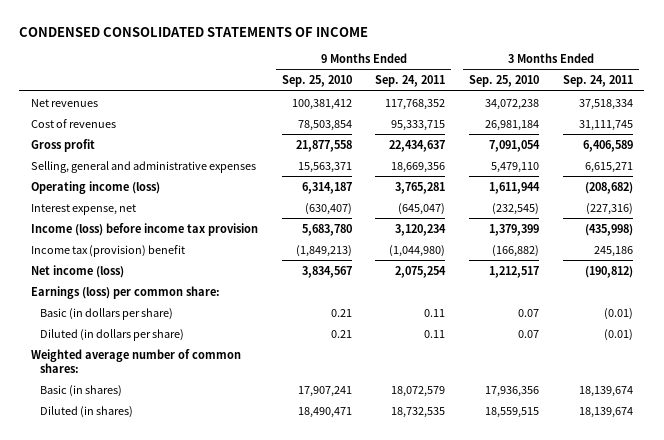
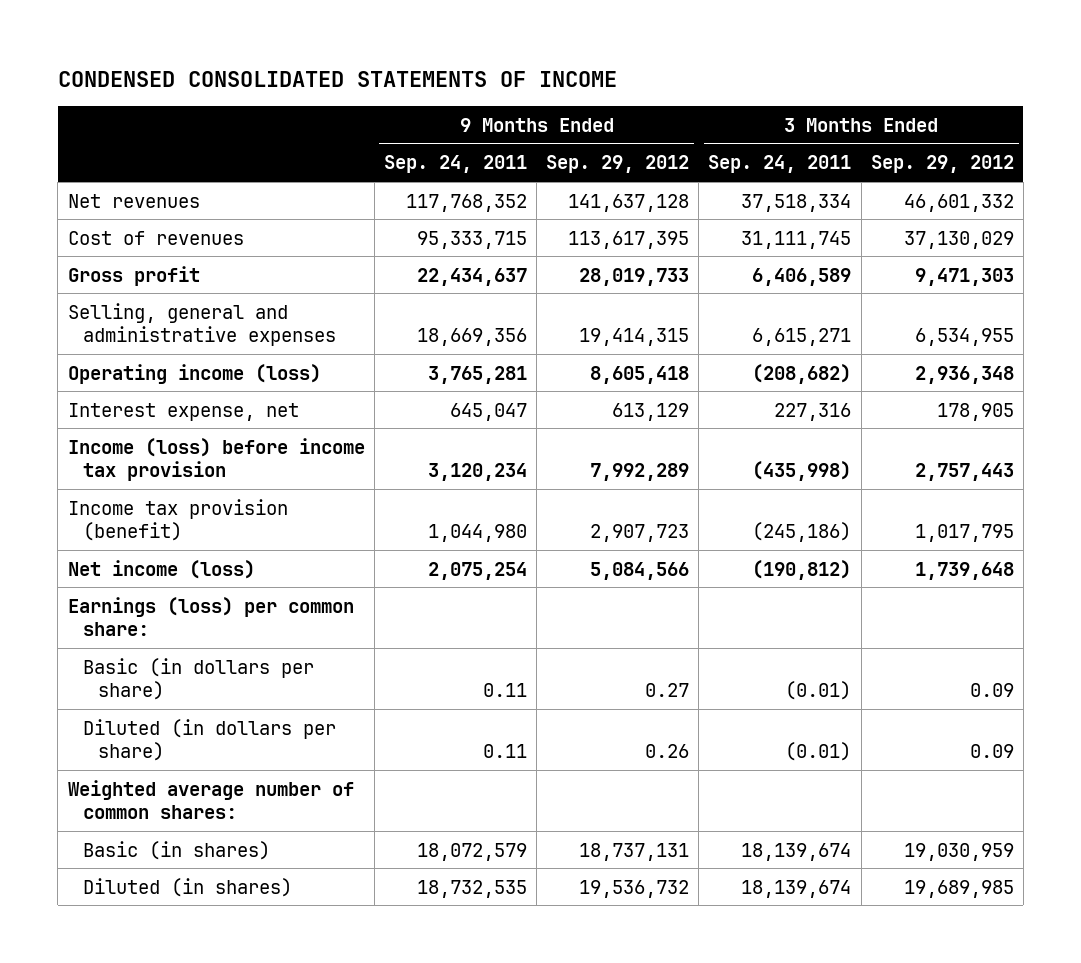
[281,75,352,88] Sep. 25, 2010 -> none
[469,75,540,88] Sep. 25, 2010 -> none
none -> [546,155,690,174] Sep. 29, 2012
none -> [870,155,1014,174] Sep. 29, 2012
[398,202,446,215] (645,047) -> [449,402,527,421] 645,047
[585,202,633,215] (227,316) -> [774,402,852,421] 227,316
[31,244,186,257] Income tax (provision) benefit -> [67,498,288,541] Income tax provision (benefit)
[389,244,446,257] (1,044,980) -> [427,523,527,542] 1,044,980
[593,245,633,257] 245,186 -> [752,521,852,542] (245,186)

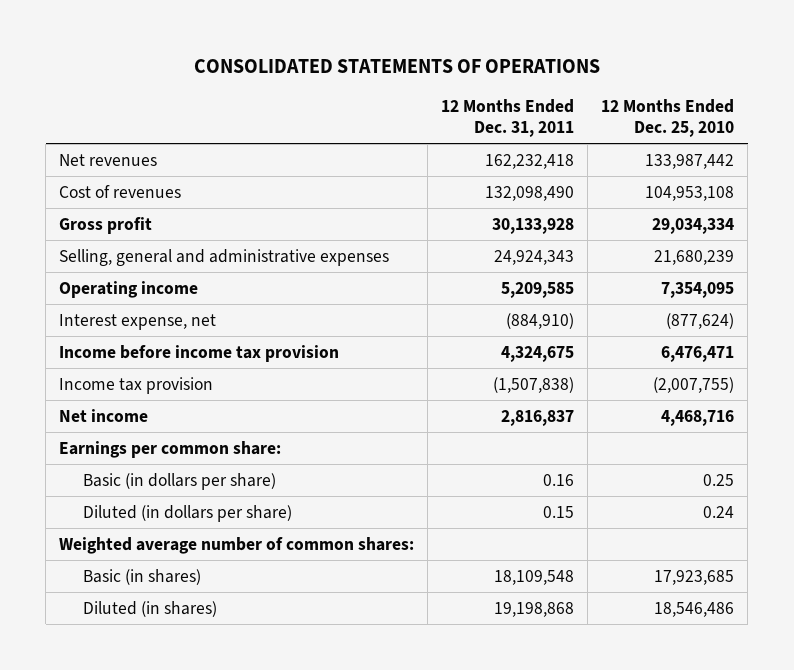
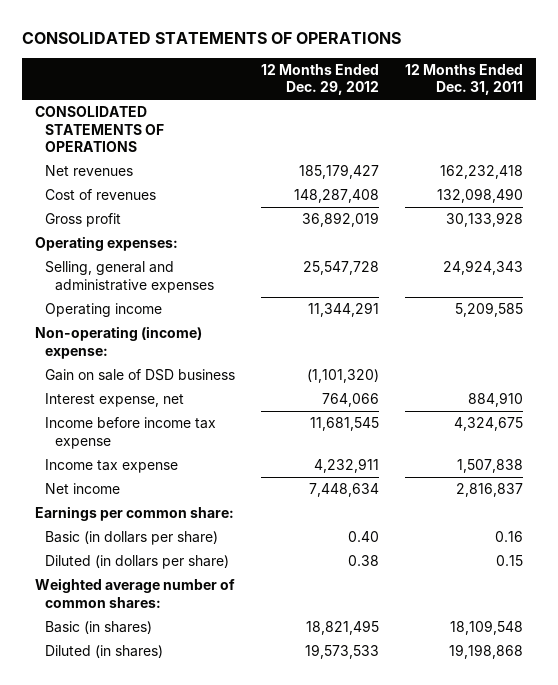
[601,98,735,137] 12 Months Ended Dec. 25, 2010 -> none
none -> [260,63,379,96] 12 Months Ended Dec. 29, 2012
none -> [35,106,165,153] CONSOLIDATED STATEMENTS OF OPERATIONS
none -> [35,236,179,252] Operating expenses:
none -> [35,326,203,359] Non-operating (income) expense:
none -> [45,369,236,382] Gain on sale of DSD business
[506,312,575,329] (884,910) -> [467,392,523,408] 884,910
[59,344,340,362] Income before income tax provision -> [45,417,217,449] Income before income tax expense
[59,376,214,394] Income tax provision -> [45,459,179,474] Income tax expense
[493,376,575,393] (1,507,838) -> [456,459,523,474] 1,507,838

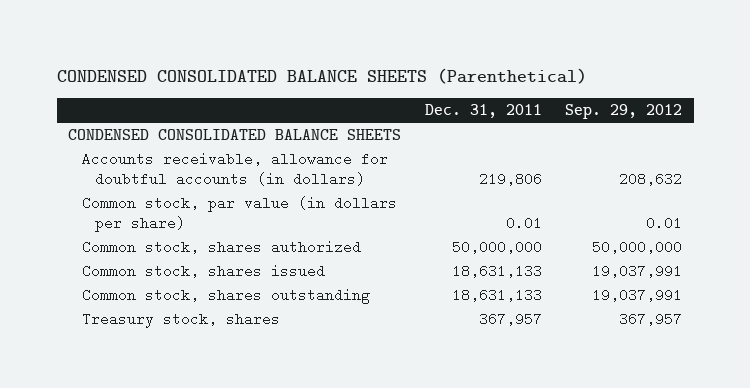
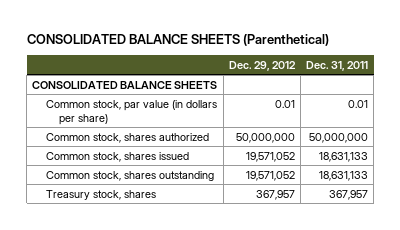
[56,67,587,84] CONDENSED CONSOLIDATED BALANCE SHEETS (Parenthetical) -> [26,33,329,46] CONSOLIDATED BALANCE SHEETS (Parenthetical)
[564,104,682,120] Sep. 29, 2012 -> none
none -> [228,60,296,71] Dec. 29, 2012
[81,152,388,187] Accounts receivable, allowance for doubtful accounts (in dollars) -> none
[68,129,402,141] CONDENSED CONSOLIDATED BALANCE SHEETS -> [32,80,218,89] CONSOLIDATED BALANCE SHEETS

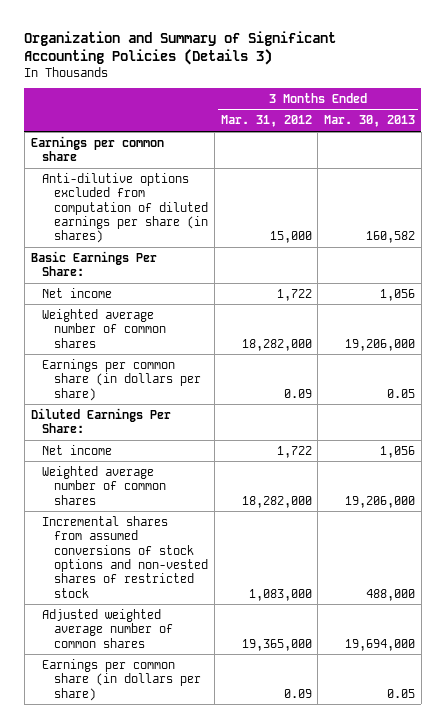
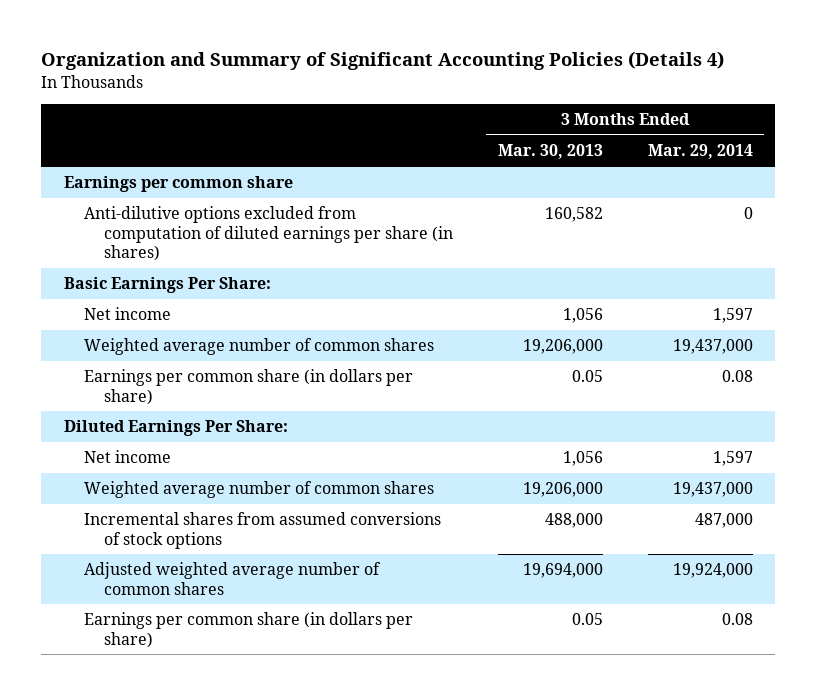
[24,30,337,65] Organization and Summary of Significant Accounting Policies (Details 3) -> [41,51,725,71] Organization and Summary of Significant Accounting Policies (Details 4)
[220,115,312,128] Mar. 31, 2012 -> none
none -> [647,144,753,160] Mar. 29, 2014
[42,515,209,598] Incremental shares from assumed conversions of stock options and non-vested shares of restricted stock -> [83,512,441,549] Incremental shares from assumed conversions of stock options

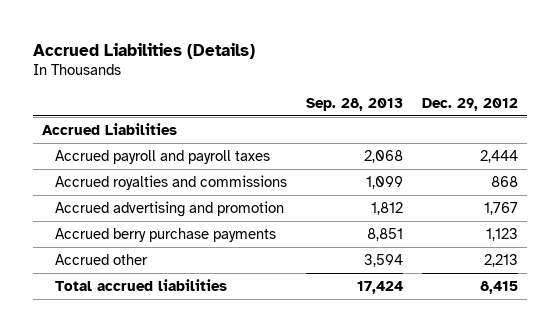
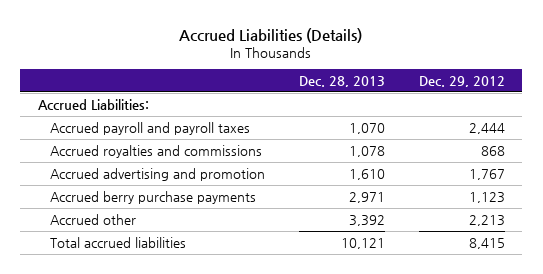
[306,97,404,111] Sep. 28, 2013 -> none
none -> [299,75,386,87] Dec. 28, 2013
[42,122,178,135] Accrued Liabilities -> [37,98,149,110] Accrued Liabilities:

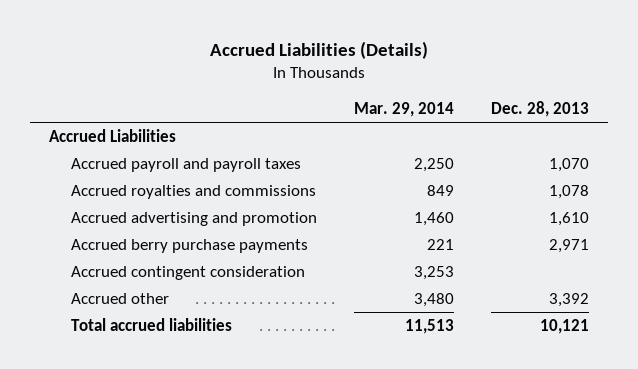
[419,75,506,87] Dec. 29, 2012 -> none
none -> [353,102,454,118] Mar. 29, 2014
[37,98,149,110] Accrued Liabilities: -> [49,129,177,143] Accrued Liabilities
none -> [70,266,305,281] Accrued contingent consideration

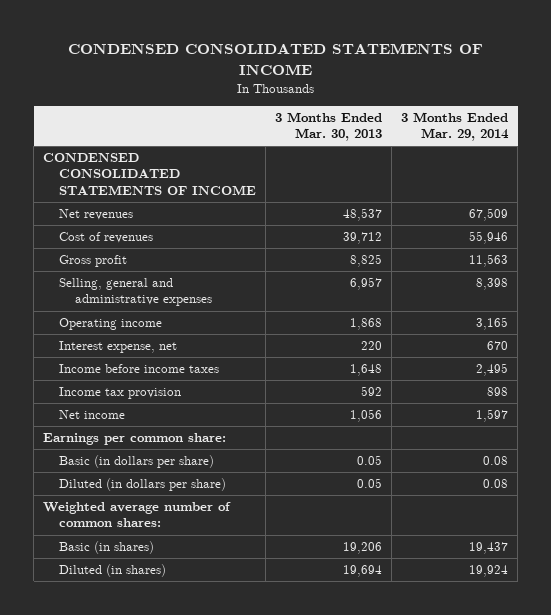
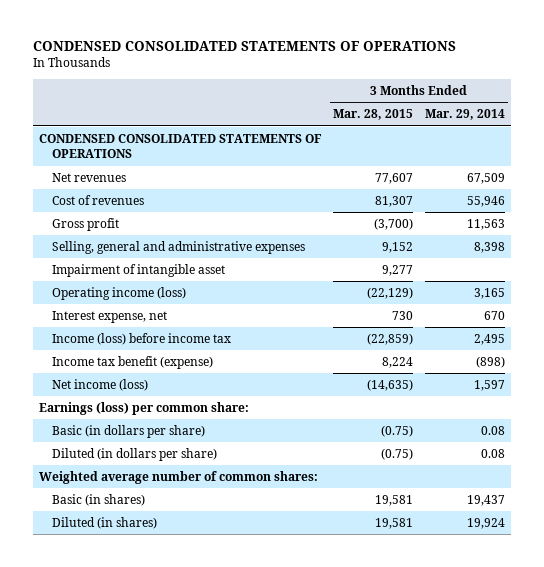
[67,43,483,75] CONDENSED CONSOLIDATED STATEMENTS OF INCOME -> [32,41,456,52] CONDENSED CONSOLIDATED STATEMENTS OF OPERATIONS
[275,112,383,142] 3 Months Ended Mar. 30, 2013 -> none
none -> [333,109,414,121] Mar. 28, 2015
[43,153,257,195] CONDENSED CONSOLIDATED STATEMENTS OF INCOME -> [38,133,322,159] CONDENSED CONSOLIDATED STATEMENTS OF OPERATIONS
none -> [51,263,225,277] Impairment of intangible asset
[59,318,163,331] Operating income -> [51,286,186,300] Operating income (loss)
[59,364,220,374] Income before income taxes -> [51,332,231,345] Income (loss) before income tax
[59,387,182,400] Income tax provision -> [51,355,213,369] Income tax benefit (expense)
[487,387,509,397] 898 -> [476,355,506,368] (898)
[59,410,126,420] Net income -> [51,378,148,391] Net income (loss)
[43,433,227,446] Earnings per common share: -> [38,401,249,415] Earnings (loss) per common share:

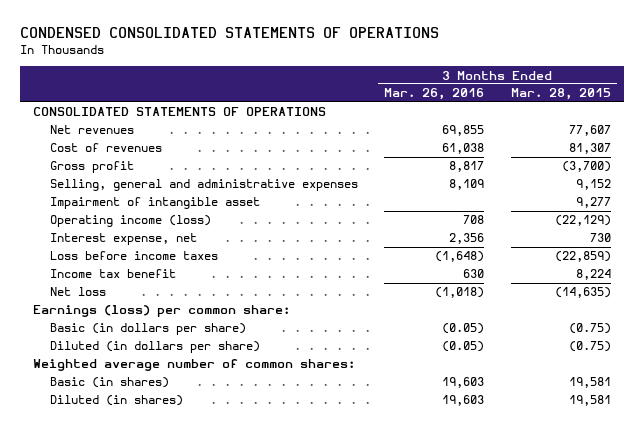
[425,109,506,121] Mar. 29, 2014 -> none
none -> [384,88,485,101] Mar. 26, 2016
[38,133,322,159] CONDENSED CONSOLIDATED STATEMENTS OF OPERATIONS -> [32,107,326,117] CONSOLIDATED STATEMENTS OF OPERATIONS
[51,332,231,345] Income (loss) before income tax -> [49,251,218,261] Loss before income taxes
[51,355,213,369] Income tax benefit (expense) -> [49,269,176,279] Income tax benefit
[51,378,148,391] Net income (loss) -> [49,287,106,297] Net loss

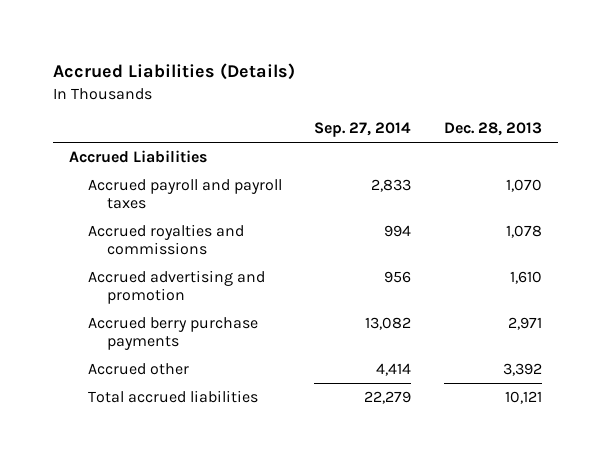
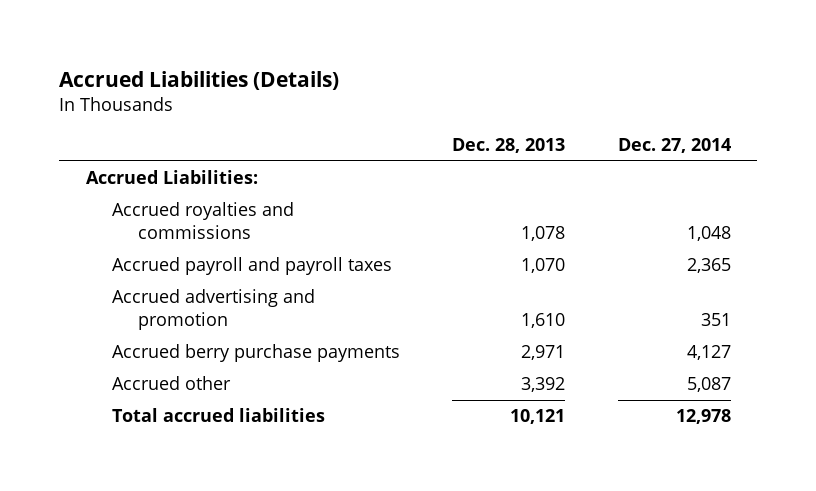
[314,122,412,138] Sep. 27, 2014 -> none
none -> [617,138,731,154] Dec. 27, 2014
[69,149,208,163] Accrued Liabilities -> [85,170,258,185] Accrued Liabilities:
[87,178,282,210] Accrued payroll and payroll taxes -> [111,257,392,276] Accrued payroll and payroll taxes

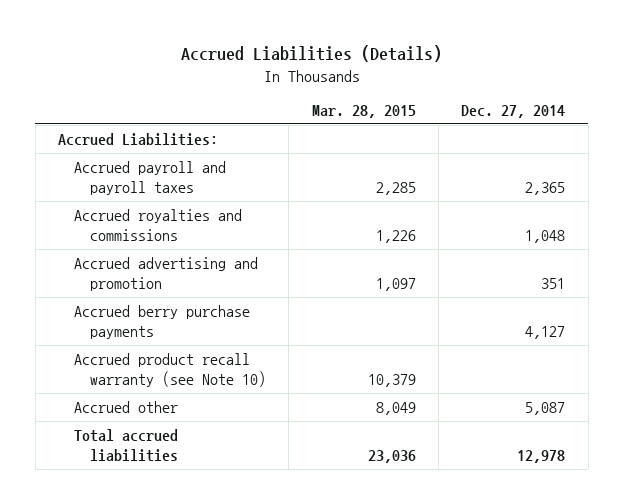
[452,138,566,154] Dec. 28, 2013 -> none
none -> [311,105,416,119] Mar. 28, 2015
[111,202,294,240] Accrued royalties and commissions -> [73,208,242,241] Accrued royalties and commissions
none -> [73,352,266,387] Accrued product recall warranty (see Note 10)

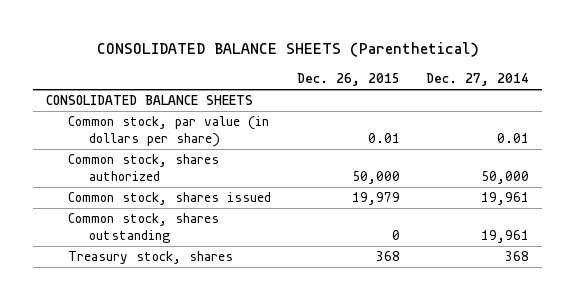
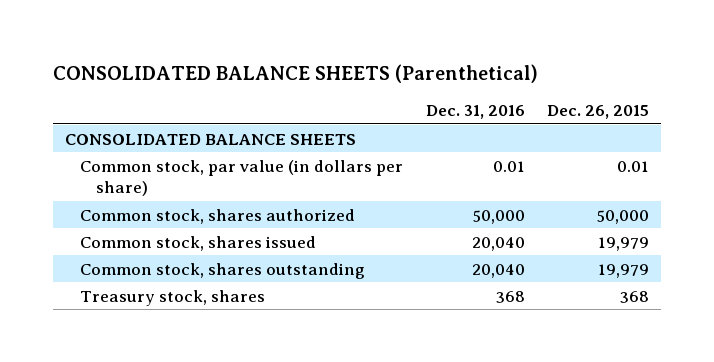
[426,73,530,87] Dec. 27, 2014 -> none
none -> [425,105,525,120] Dec. 31, 2016
[391,230,400,241] 0 -> [598,263,650,278] 19,979

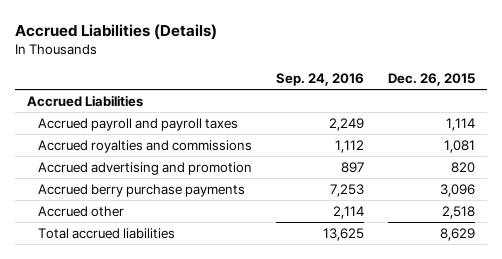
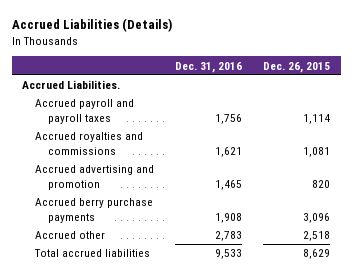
[275,73,364,87] Sep. 24, 2016 -> none
none -> [175,61,243,73] Dec. 31, 2016
[27,94,144,107] Accrued Liabilities -> [22,80,121,90] Accrued Liabilities.

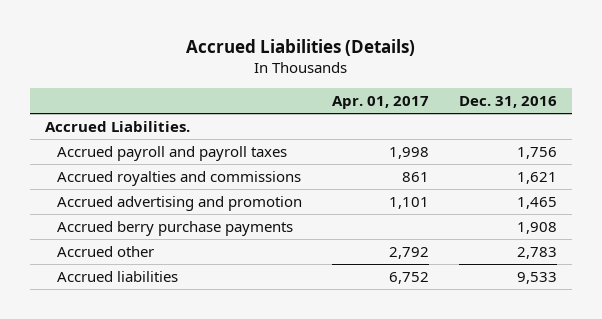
[263,61,331,73] Dec. 26, 2015 -> none
none -> [331,96,429,110] Apr. 01, 2017
[34,249,151,258] Total accrued liabilities -> [56,270,178,282] Accrued liabilities

